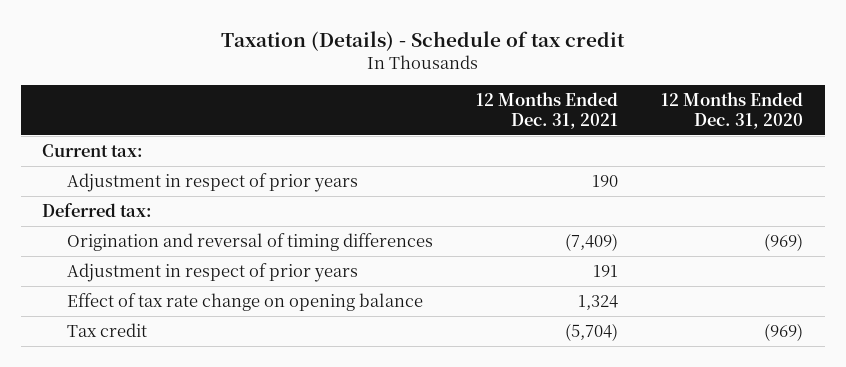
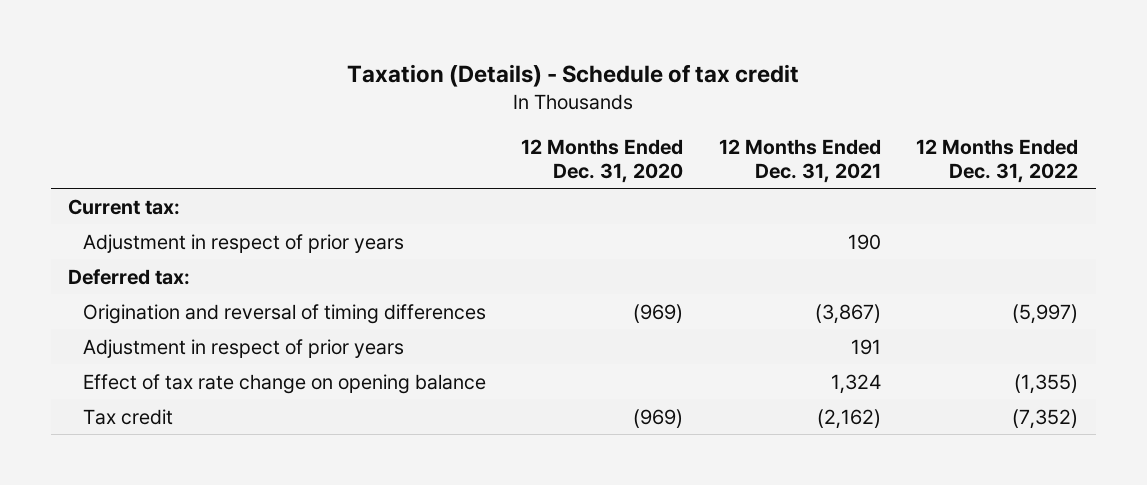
none -> [916,139,1079,183] 12 Months Ended Dec. 31, 2022
[565,232,619,251] (7,409) -> [814,303,881,324] (3,867)
[565,322,619,341] (5,704) -> [816,408,881,429] (2,162)

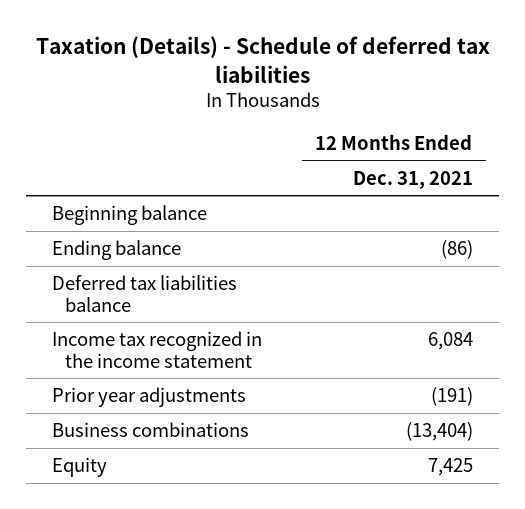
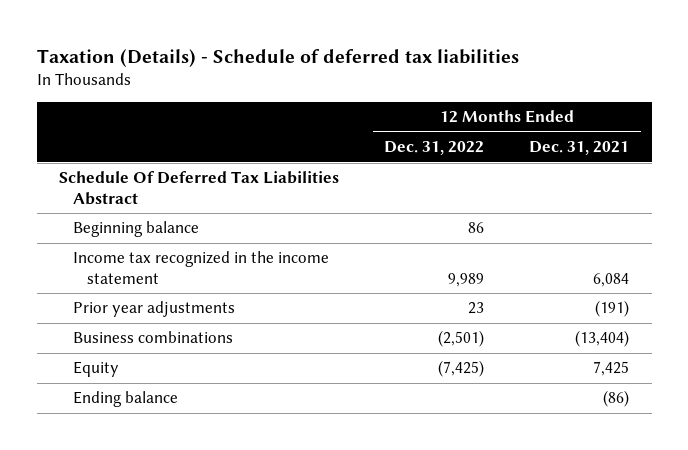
none -> [384,141,485,156] Dec. 31, 2022
none -> [59,171,340,205] Schedule Of Deferred Tax Liabilities Abstract
[52,275,238,312] Deferred tax liabilities balance -> none
[52,240,182,261] Ending balance -> [72,391,178,408] Ending balance

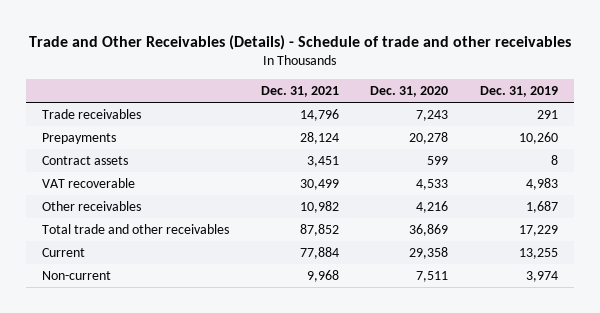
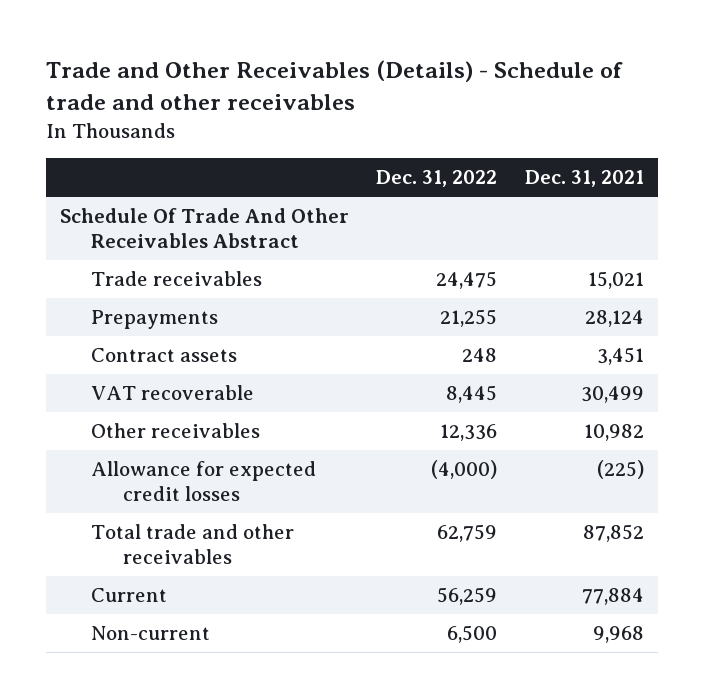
[370,85,449,97] Dec. 31, 2020 -> none
[480,85,559,97] Dec. 31, 2019 -> none
none -> [376,170,498,188] Dec. 31, 2022
none -> [59,208,349,248] Schedule Of Trade And Other Receivables Abstract
[299,109,339,122] 14,796 -> [587,271,644,290] 15,021
none -> [91,461,317,501] Allowance for expected credit losses

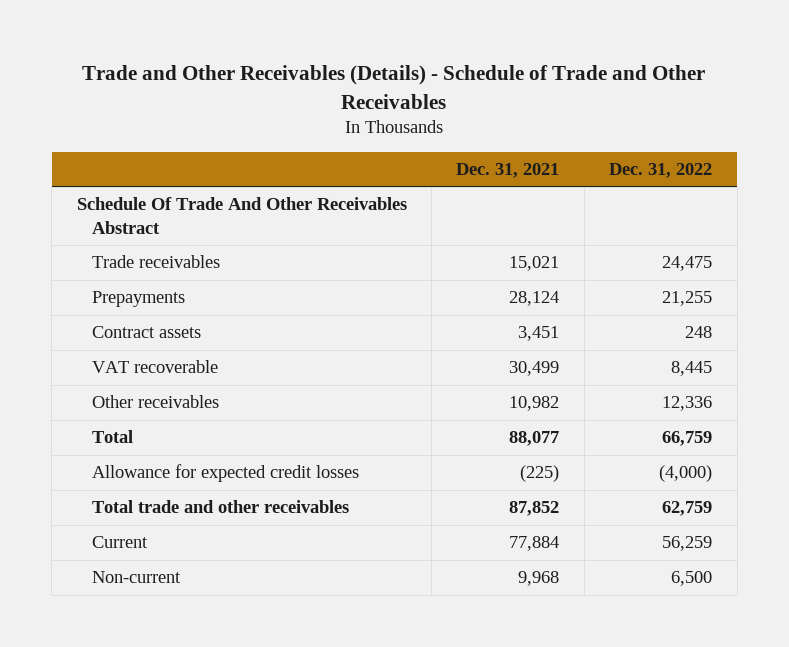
[45,59,623,110] Trade and Other Receivables (Details) - Schedule of trade and other receivables -> [82,65,706,109] Trade and Other Receivables (Details) - Schedule of Trade and Other Receivables
none -> [92,430,134,444] Total

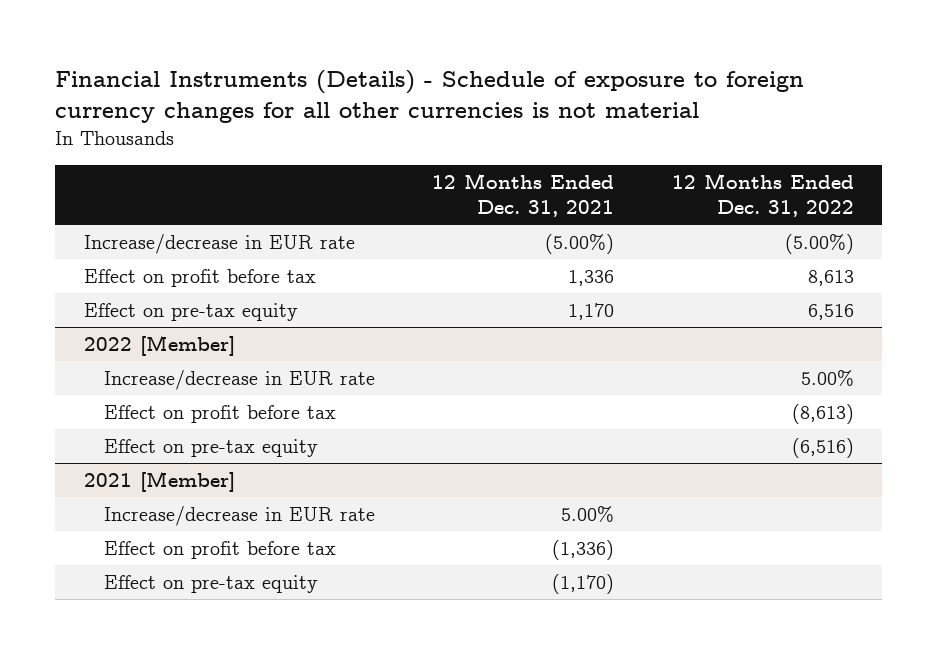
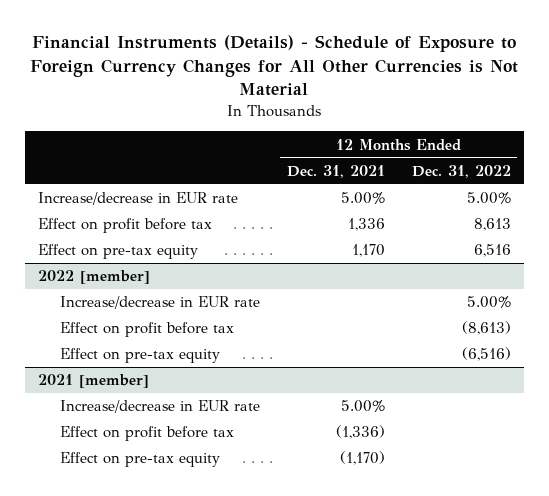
[55,69,805,123] Financial Instruments (Details) - Schedule of exposure to foreign currency changes for all other currencies is not material -> [30,35,519,97] Financial Instruments (Details) - Schedule of Exposure to Foreign Currency Changes for All Other Currencies is Not Material
[545,234,615,255] (5.00%) -> [340,192,385,205] 5.00%
[784,234,854,255] (5.00%) -> [466,192,511,205] 5.00%
[84,335,236,357] 2022 [Member] -> [37,270,150,285] 2022 [member]
[84,471,236,493] 2021 [Member] -> [37,374,149,389] 2021 [member]

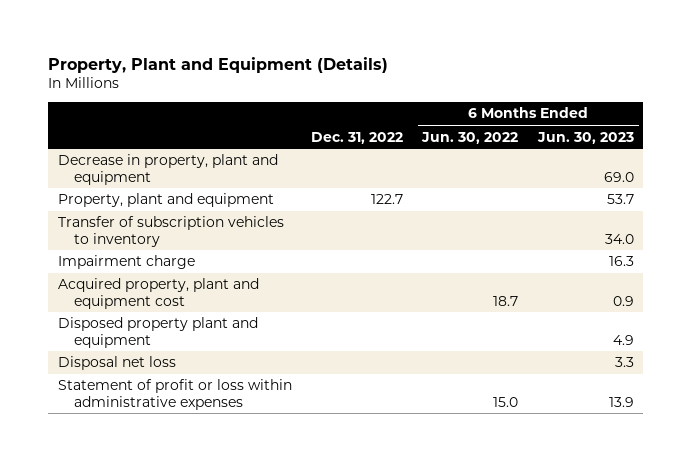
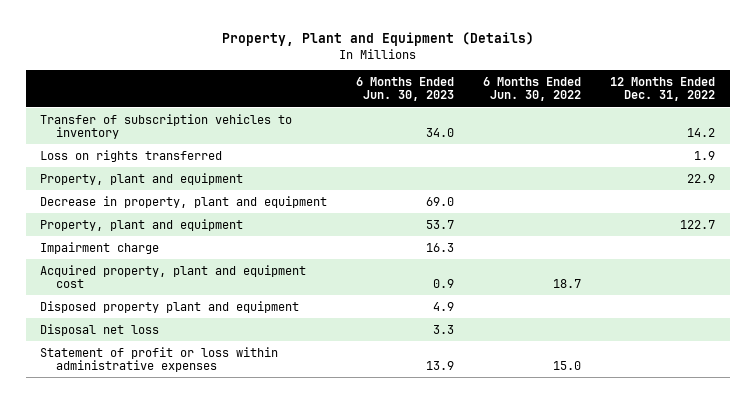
[311,131,404,144] Dec. 31, 2022 -> none
none -> [610,76,716,102] 12 Months Ended Dec. 31, 2022
[57,216,284,247] Transfer of subscription vehicles to inventory -> [40,113,293,140] Transfer of subscription vehicles to inventory
none -> [40,149,223,162] Loss on rights transferred
none -> [40,172,244,185] Property, plant and equipment

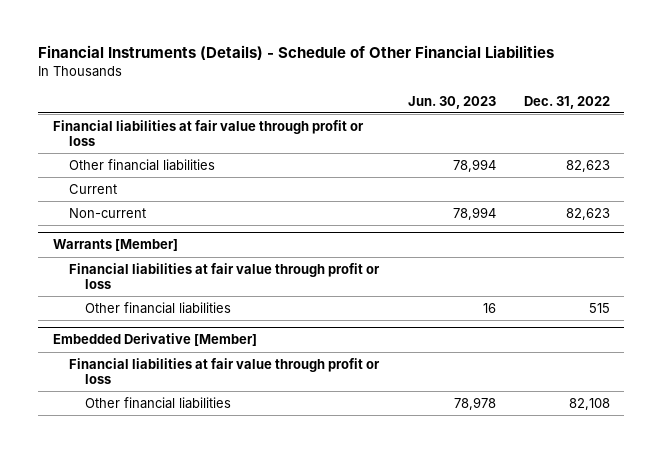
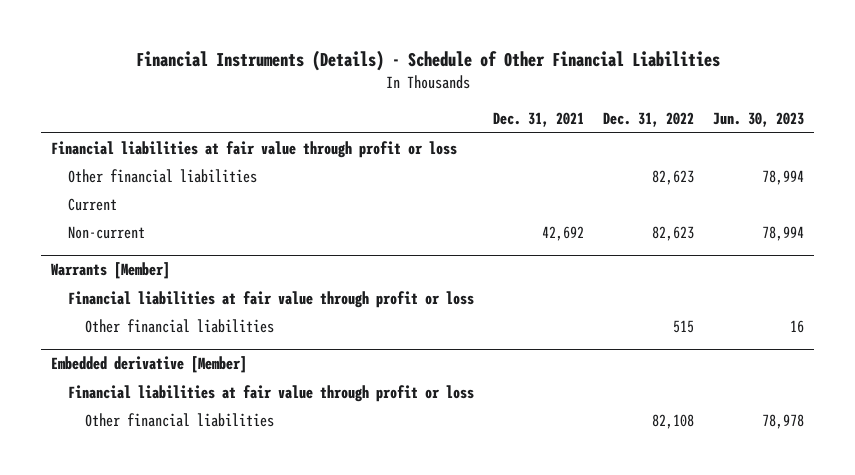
none -> [493,112,585,128] Dec. 31, 2021
[52,333,257,347] Embedded Derivative [Member] -> [50,356,247,374] Embedded derivative [Member]

